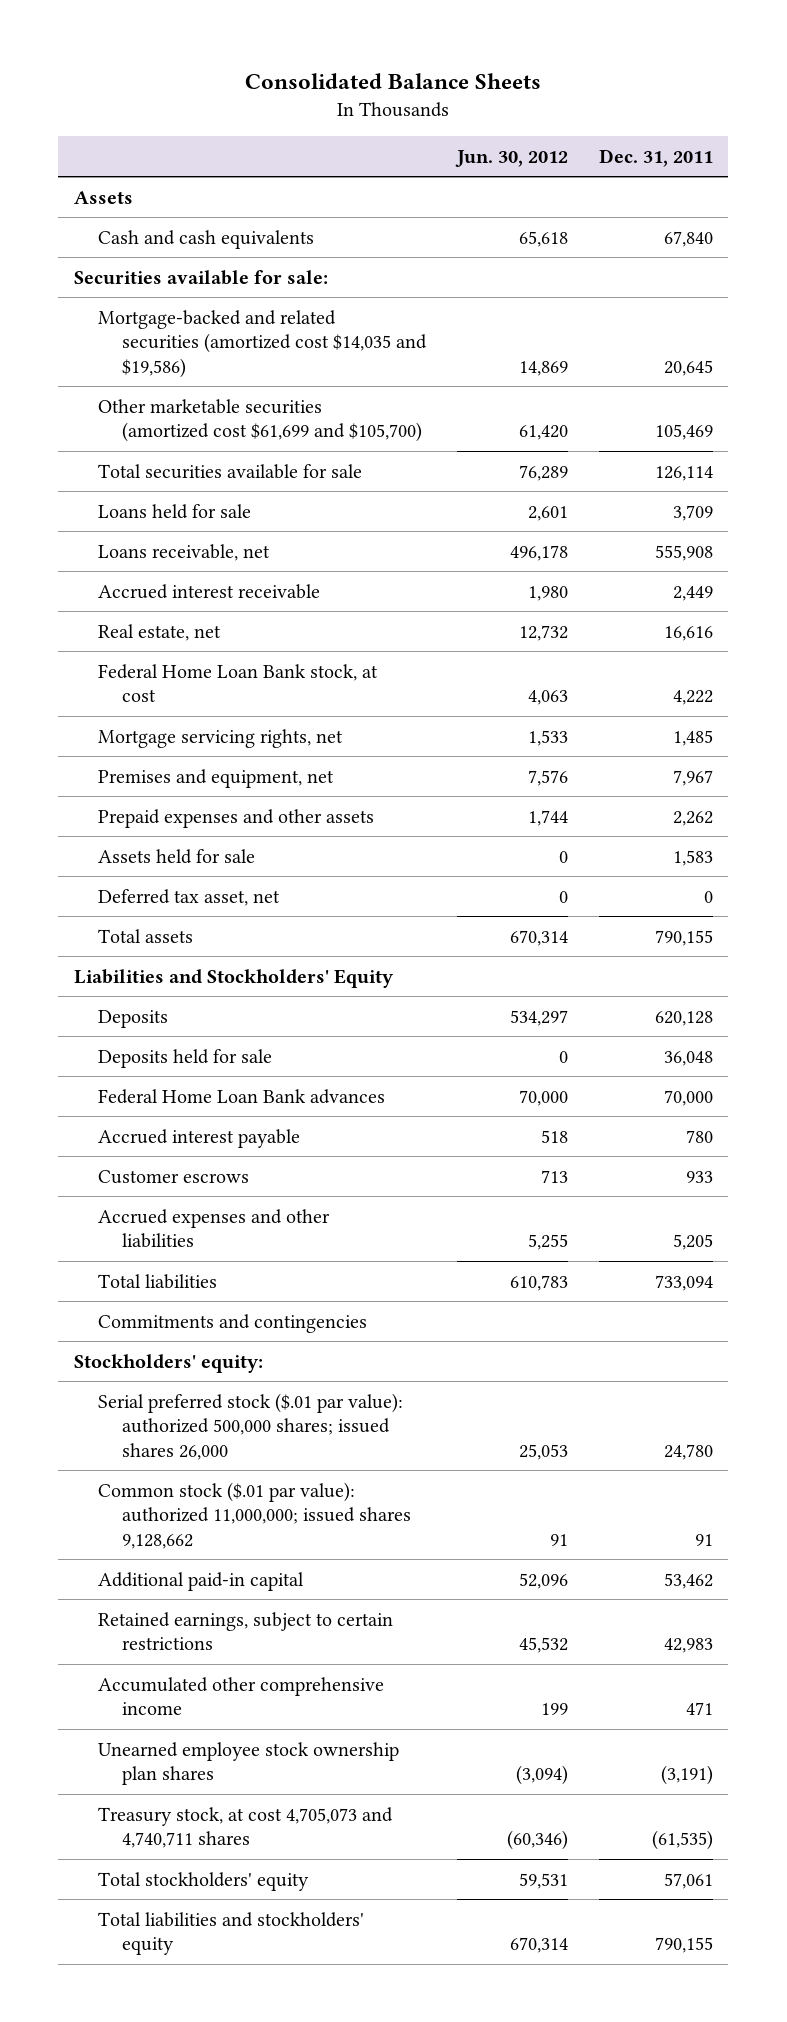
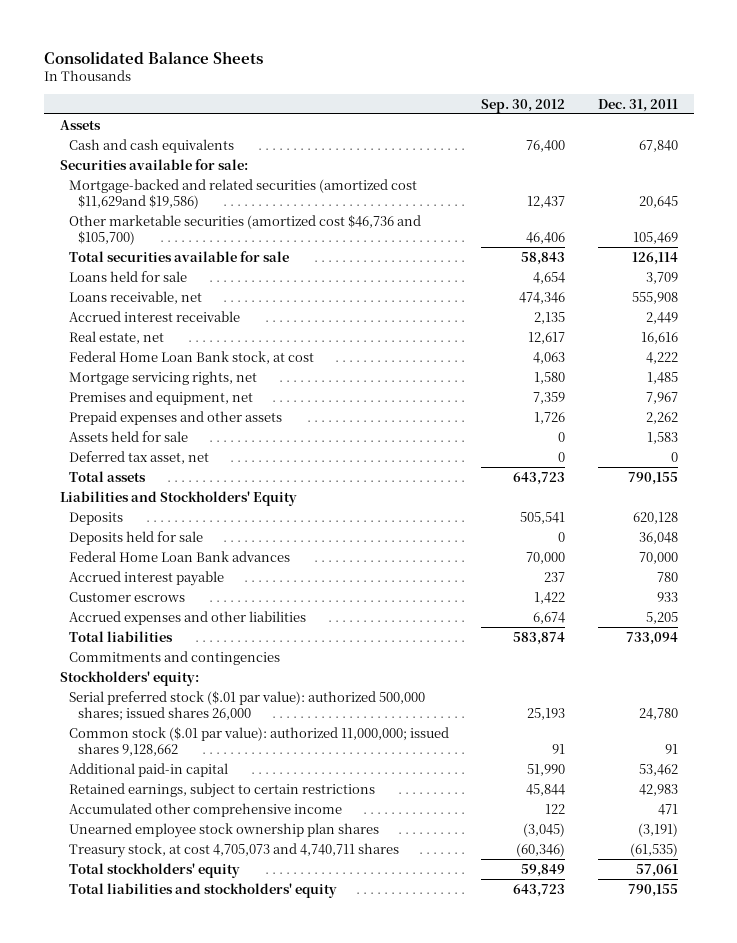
[454,149,568,167] Jun. 30, 2012 -> none
none -> [481,98,566,113] Sep. 30, 2012
[97,309,427,378] Mortgage-backed and related securities (amortized cost $14,035 and $19,586) -> [68,178,417,210] Mortgage-backed and related securities (amortized cost $11,629and $19,586)
[97,398,422,443] Other marketable securities (amortized cost $61,699 and $105,700) -> [68,214,421,246] Other marketable securities (amortized cost $46,736 and $105,700)

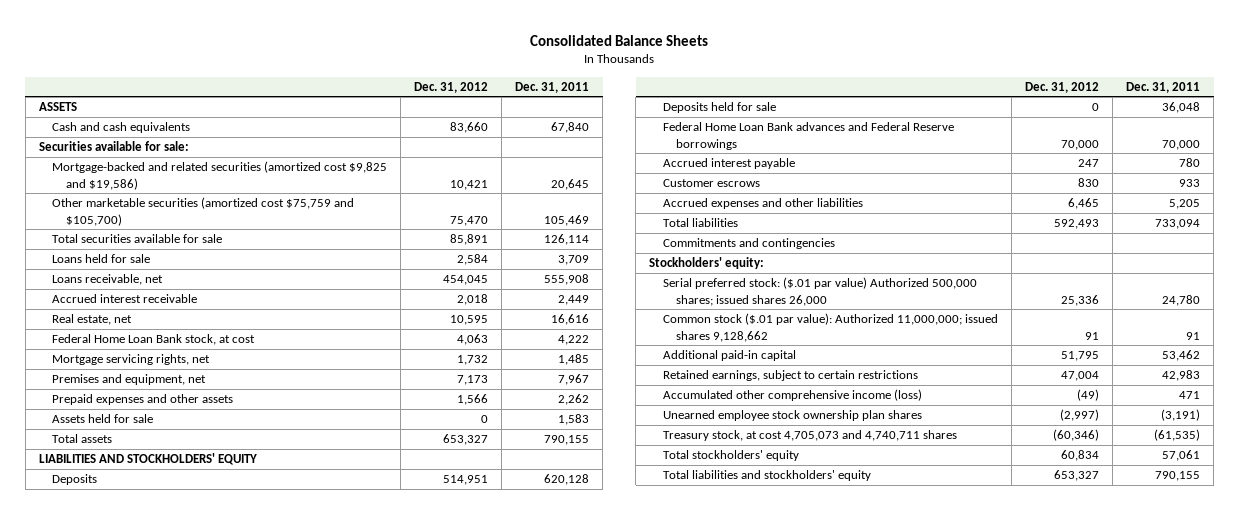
[481,98,566,113] Sep. 30, 2012 -> none
none -> [414,81,489,93] Dec. 31, 2012
[59,119,101,130] Assets -> [38,102,77,112] ASSETS
[68,178,417,210] Mortgage-backed and related securities (amortized cost $11,629and $19,586) -> [52,161,388,190] Mortgage-backed and related securities (amortized cost $9,825 and $19,586)
[68,214,421,246] Other marketable securities (amortized cost $46,736 and $105,700) -> [52,197,355,226] Other marketable securities (amortized cost $75,759 and $105,700)
[68,450,209,464] Deferred tax asset, net -> none
[59,490,297,506] Liabilities and Stockholders' Equity -> [38,453,257,466] LIABILITIES AND STOCKHOLDERS' EQUITY
[68,550,290,562] Federal Home Loan Bank advances -> [662,122,954,150] Federal Home Loan Bank advances and Federal Reserve borrowings
[68,690,425,722] Serial preferred stock ($.01 par value): authorized 500,000 shares; issued shares 26,000 -> [662,277,977,306] Serial preferred stock: ($.01 par value) Authorized 500,000 shares; issued shares 26,000
[68,726,449,757] Common stock ($.01 par value): authorized 11,000,000; issued shares 9,128,662 -> [662,313,998,342] Common stock ($.01 par value): Authorized 11,000,000; issued shares 9,128,662
[68,802,342,817] Accumulated other comprehensive income -> [662,389,922,402] Accumulated other comprehensive income (loss)

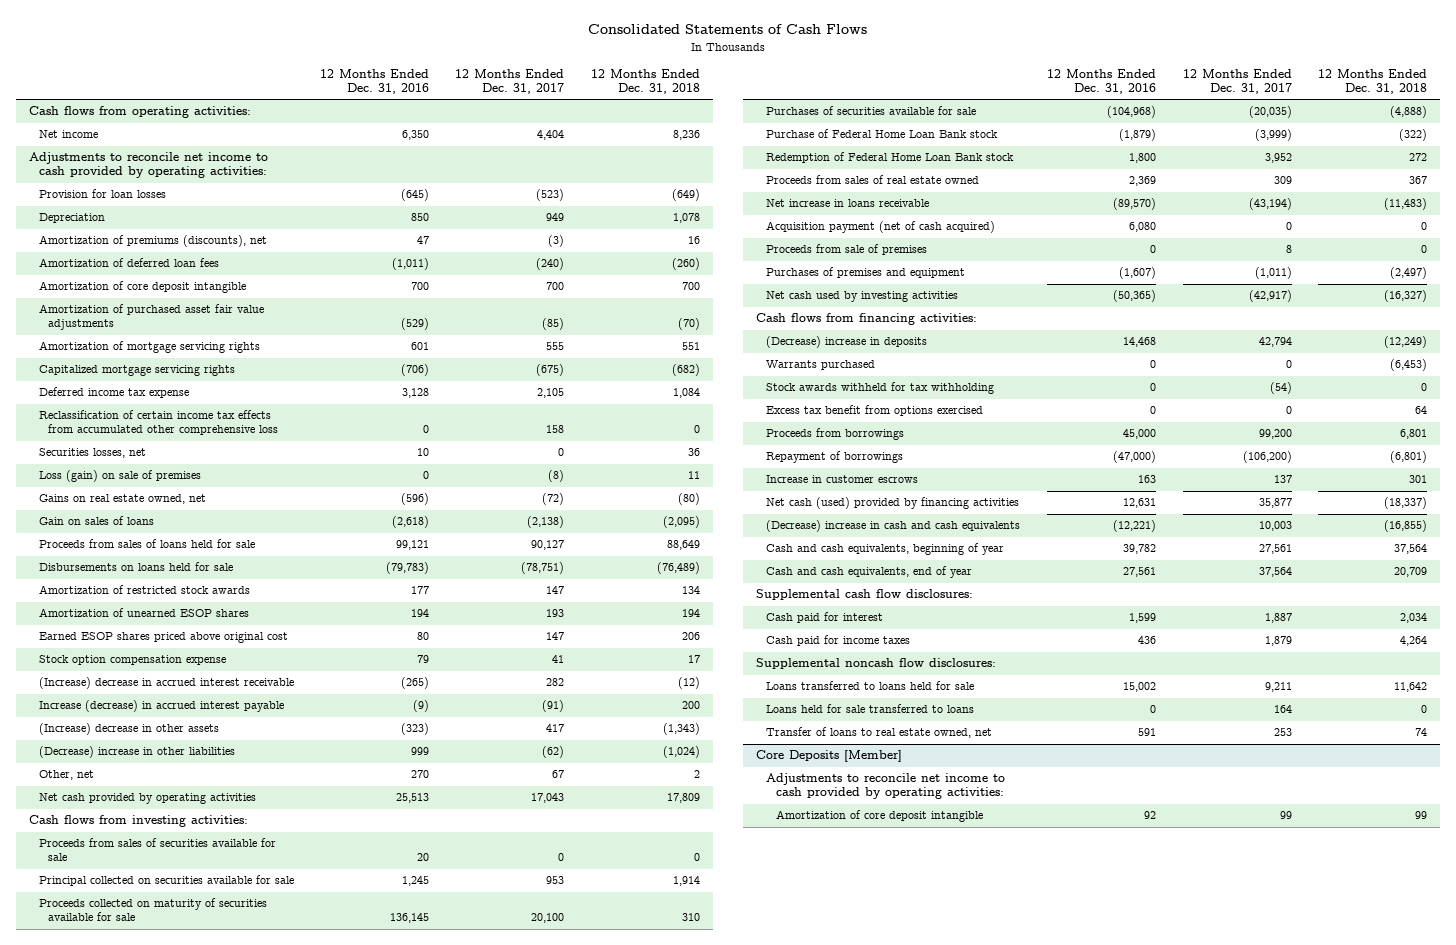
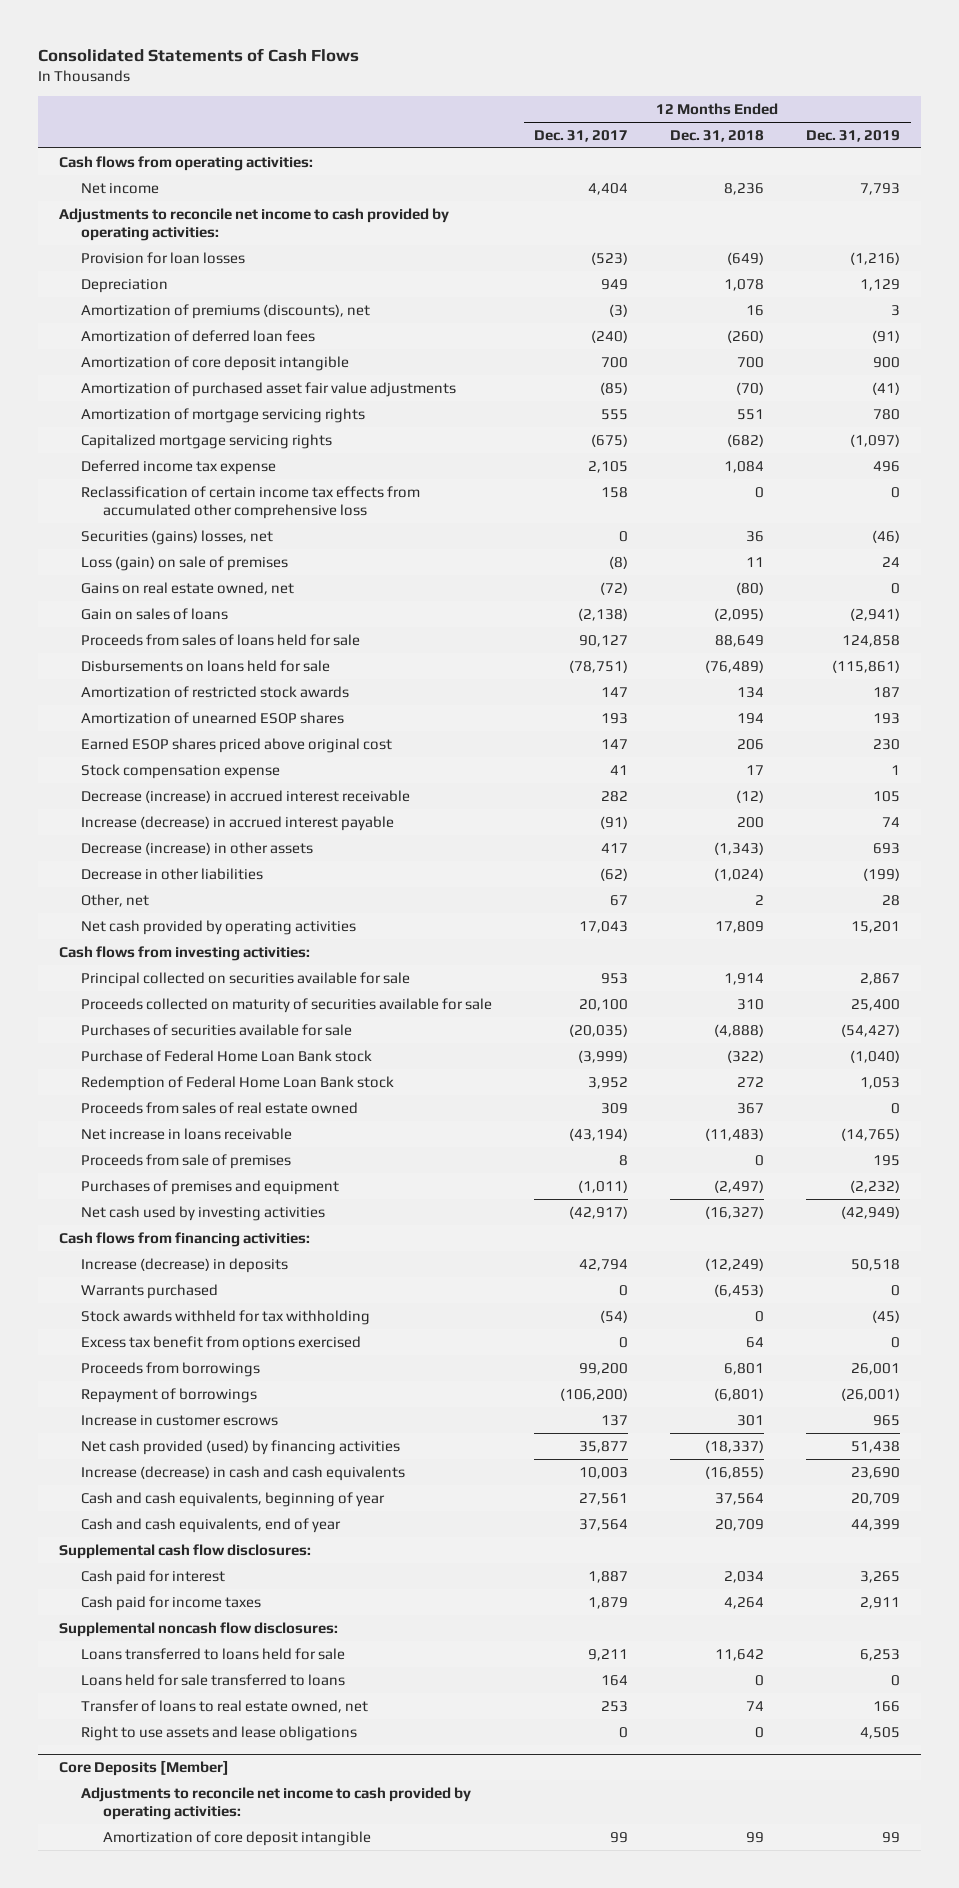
[319,69,429,95] 12 Months Ended Dec. 31, 2016 -> none
none -> [806,129,901,142] Dec. 31, 2019
[38,448,146,459] Securities losses, net -> [81,529,274,545] Securities (gains) losses, net
[38,655,226,666] Stock option compensation expense -> [81,763,281,779] Stock compensation expense
[38,677,294,690] (Increase) decrease in accrued interest receivable -> [81,789,411,803] Decrease (increase) in accrued interest receivable
[38,723,219,736] (Increase) decrease in other assets -> [81,841,314,855] Decrease (increase) in other assets
[38,746,235,759] (Decrease) increase in other liabilities -> [81,867,264,880] Decrease in other liabilities
[38,838,276,862] Proceeds from sales of securities available for sale -> none
[765,221,995,234] Acquisition payment (net of cash acquired) -> none
[765,336,927,349] (Decrease) increase in deposits -> [81,1257,289,1273] Increase (decrease) in deposits
[765,497,1019,510] Net cash (used) provided by financing activities -> [81,1439,401,1455] Net cash provided (used) by financing activities
[765,520,1020,533] (Decrease) increase in cash and cash equivalents -> [81,1465,406,1481] Increase (decrease) in cash and cash equivalents
none -> [81,1725,358,1741] Right to use assets and lease obligations

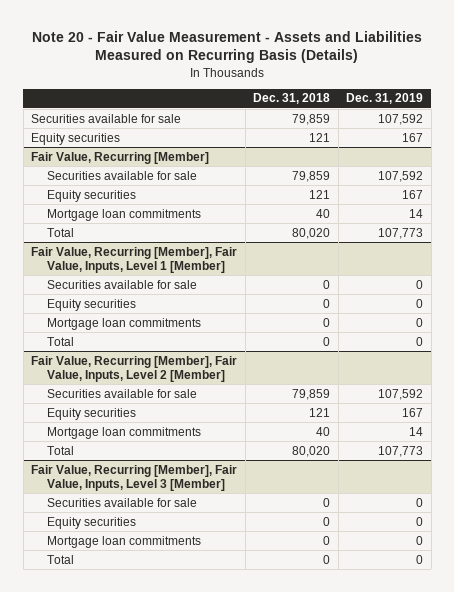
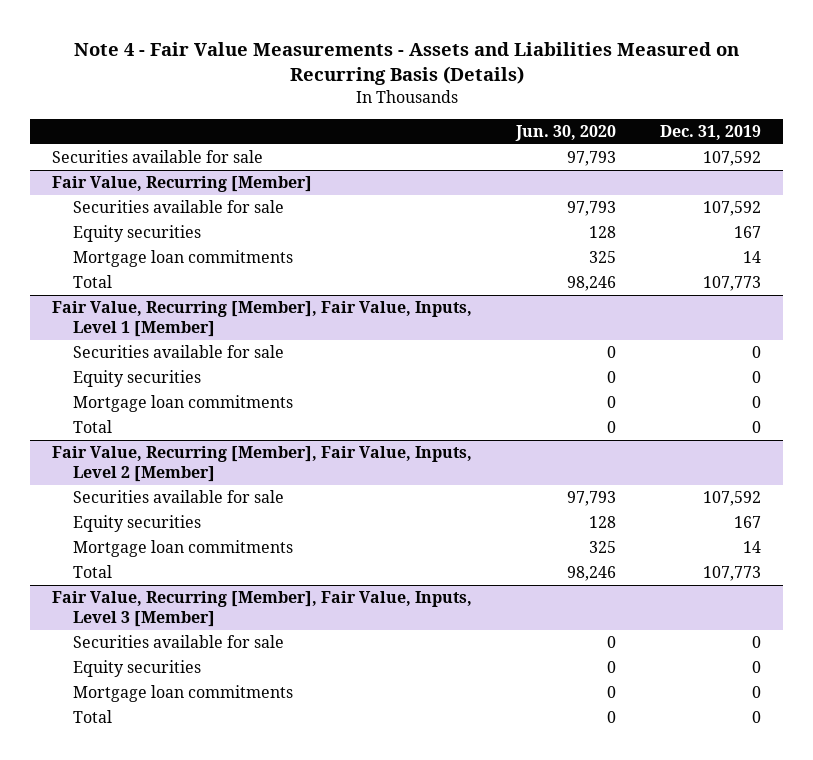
[32,30,423,64] Note 20 - Fair Value Measurement - Assets and Liabilities Measured on Recurring Basis (Details) -> [73,41,739,85] Note 4 - Fair Value Measurements - Assets and Liabilities Measured on Recurring Basis (Details)
[253,93,331,105] Dec. 31, 2018 -> none
none -> [515,125,617,142] Jun. 30, 2020
[31,132,121,145] Equity securities -> none

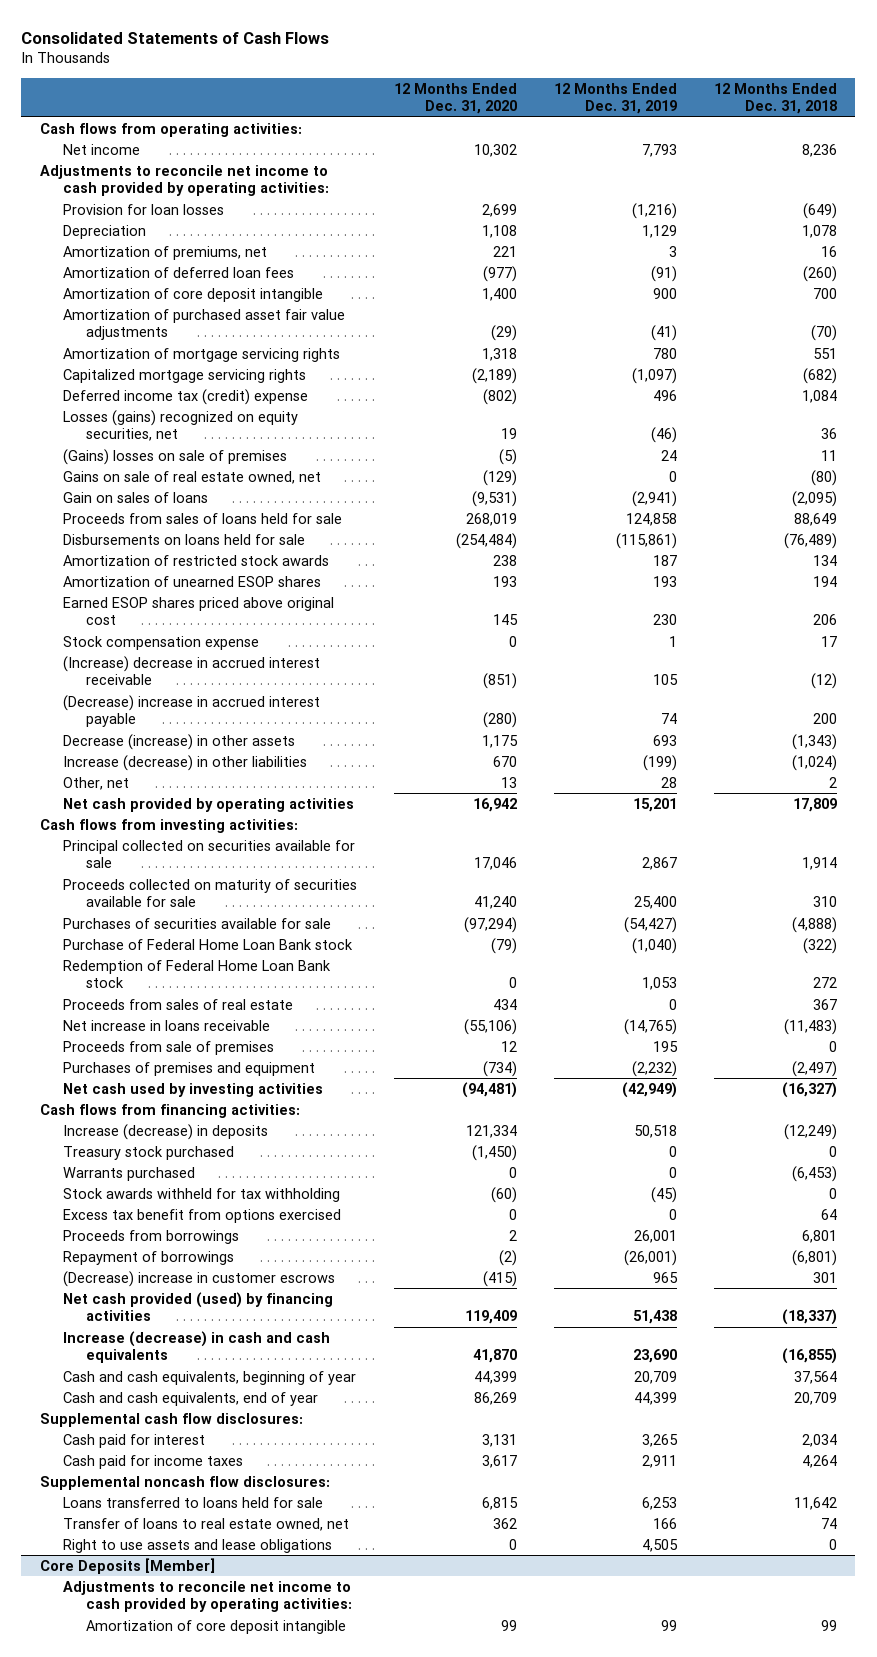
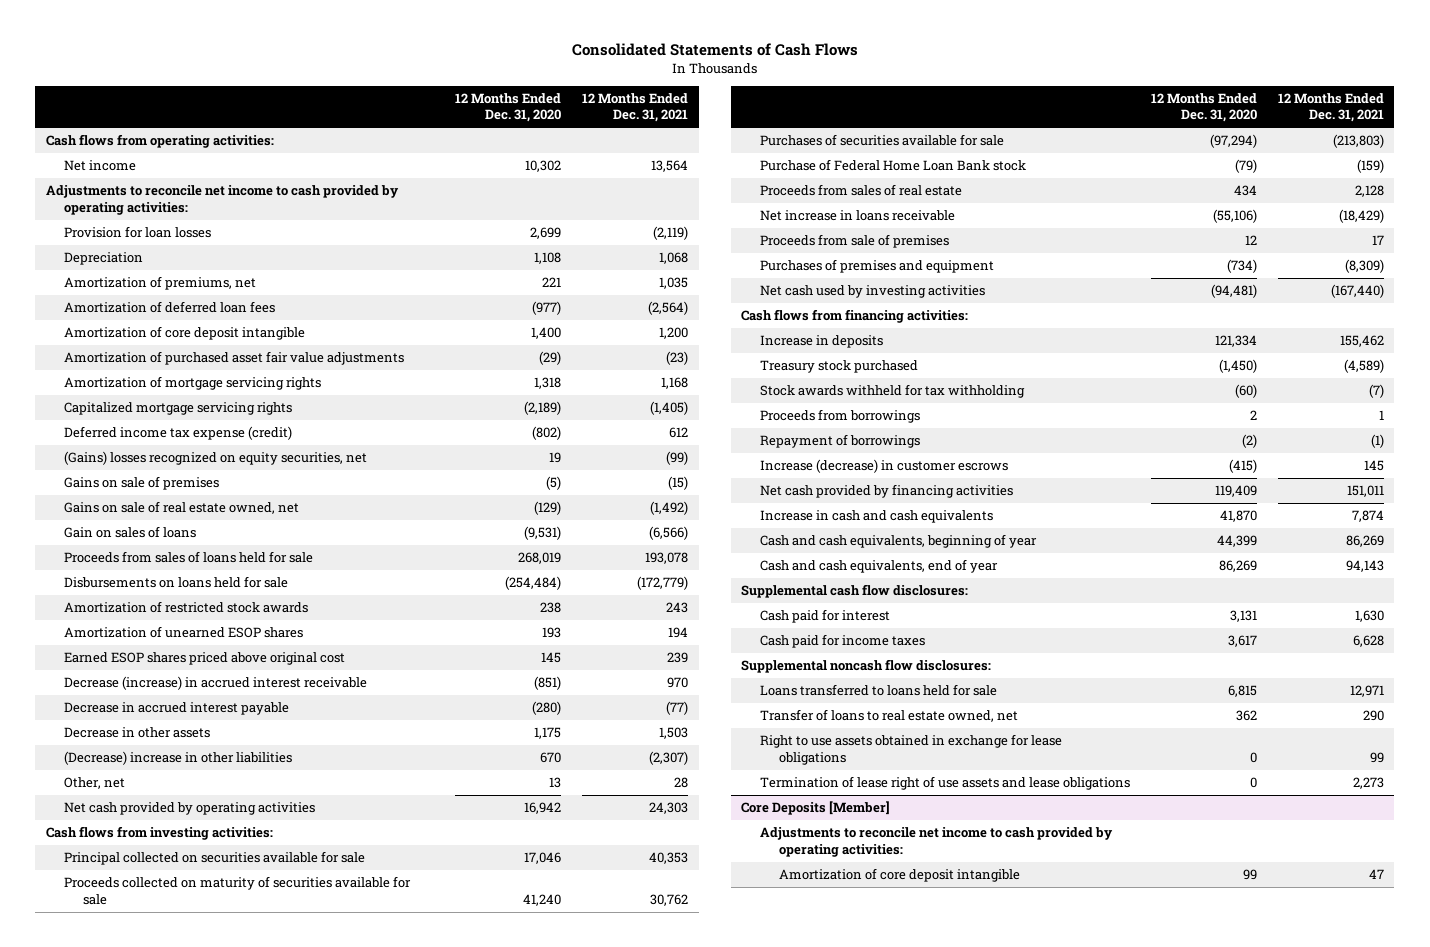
[553,82,677,114] 12 Months Ended Dec. 31, 2019 -> none
[713,82,837,114] 12 Months Ended Dec. 31, 2018 -> none
none -> [582,92,689,123] 12 Months Ended Dec. 31, 2021
[62,388,308,405] Deferred income tax (credit) expense -> [64,426,293,441] Deferred income tax expense (credit)
[62,409,298,442] Losses (gains) recognized on equity securities, net -> [64,451,368,466] (Gains) losses recognized on equity securities, net
[62,448,287,465] (Gains) losses on sale of premises -> [64,476,220,491] Gains on sale of premises
[62,635,259,650] Stock compensation expense -> none
[62,655,320,686] (Increase) decrease in accrued interest receivable -> [64,676,368,691] Decrease (increase) in accrued interest receivable
[62,694,320,728] (Decrease) increase in accrued interest payable -> [64,702,290,716] Decrease in accrued interest payable
[62,733,295,750] Decrease (increase) in other assets -> [64,727,211,739] Decrease in other assets
[62,754,307,771] Increase (decrease) in other liabilities -> [64,751,293,766] (Decrease) increase in other liabilities
[62,959,331,989] Redemption of Federal Home Loan Bank stock -> none
[62,1123,268,1140] Increase (decrease) in deposits -> [760,335,884,349] Increase in deposits
[62,1166,195,1181] Warrants purchased -> none
[62,1208,341,1223] Excess tax benefit from options exercised -> none
[62,1270,335,1287] (Decrease) increase in customer escrows -> [760,459,1009,474] Increase (decrease) in customer escrows
[62,1291,333,1322] Net cash provided (used) by financing activities -> [760,484,1014,499] Net cash provided by financing activities
[62,1330,330,1364] Increase (decrease) in cash and cash equivalents -> [760,510,994,524] Increase in cash and cash equivalents
[62,1538,332,1553] Right to use assets and lease obligations -> [760,734,1063,765] Right to use assets obtained in exchange for lease obligations
none -> [760,776,1131,791] Termination of lease right of use assets and lease obligations

